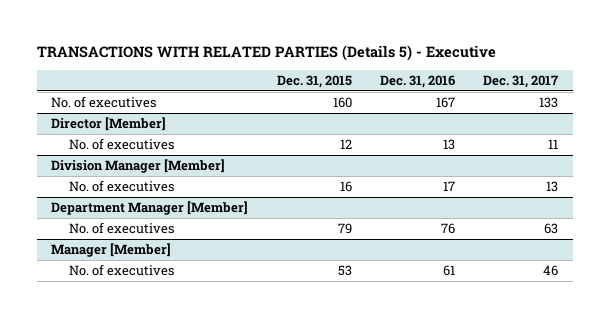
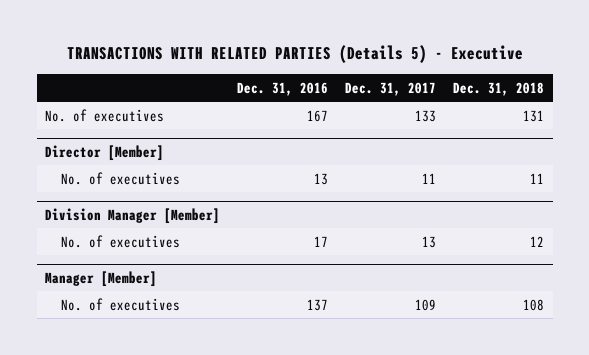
[276,74,352,88] Dec. 31, 2015 -> none
none -> [453,81,545,96] Dec. 31, 2018
[51,201,249,216] Department Manager [Member] -> none
[68,222,174,235] No. of executives -> none
[443,265,456,277] 61 -> [307,298,329,311] 137
[543,265,559,277] 46 -> [415,298,437,311] 109

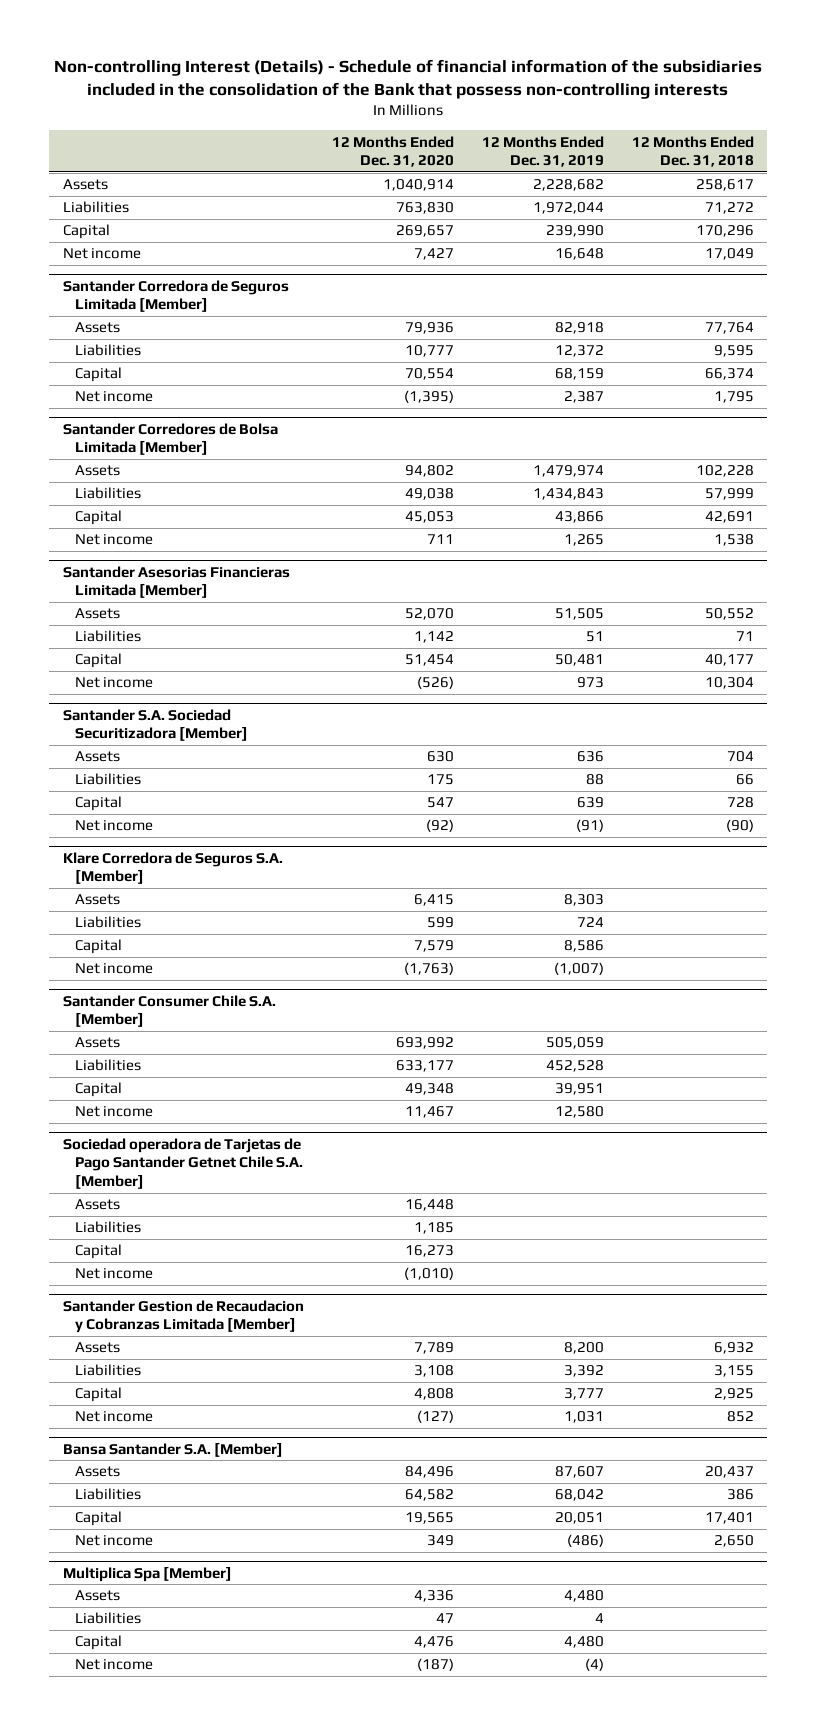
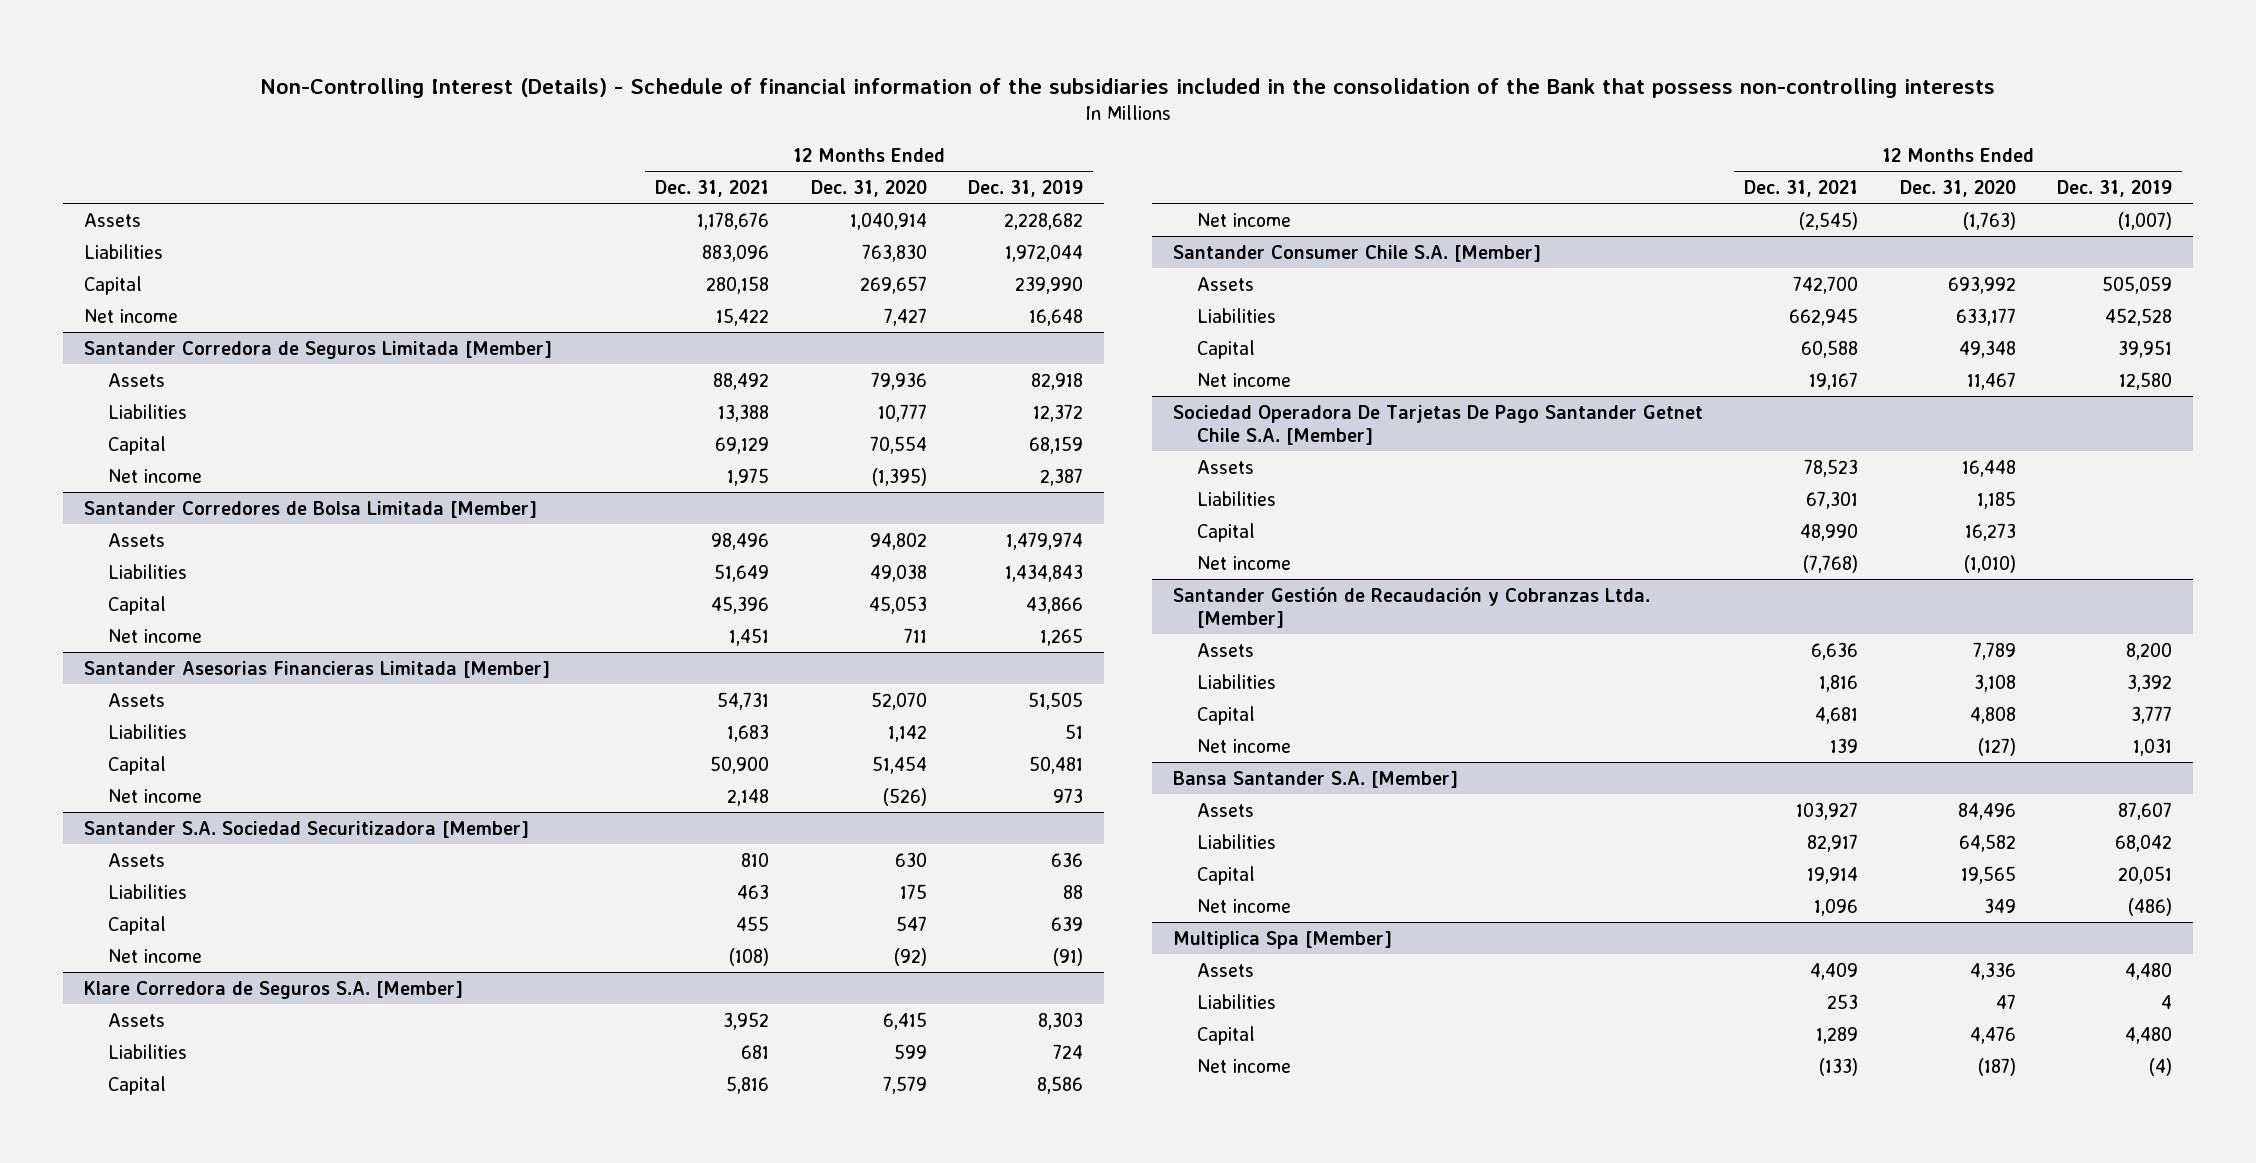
[54,59,763,100] Non-controlling Interest (Details) - Schedule of financial information of the subsidiaries included in the consolidation of the Bank that possess non-controlling interests -> [260,77,1996,98] Non-Controlling Interest (Details) - Schedule of financial information of the subsidiaries included in the consolidation of the Bank that possess non-controlling interests
[631,135,754,168] 12 Months Ended Dec. 31, 2018 -> none
none -> [655,179,770,197] Dec. 31, 2021
[63,1137,303,1190] Sociedad operadora de Tarjetas de Pago Santander Getnet Chile S.A. [Member] -> [1173,404,1704,446] Sociedad Operadora De Tarjetas De Pago Santander Getnet Chile S.A. [Member]
[63,1299,305,1334] Santander Gestion de Recaudacion y Cobranzas Limitada [Member] -> none
none -> [1173,586,1651,629] Santander Gestión de Recaudación y Cobranzas Ltda. [Member]

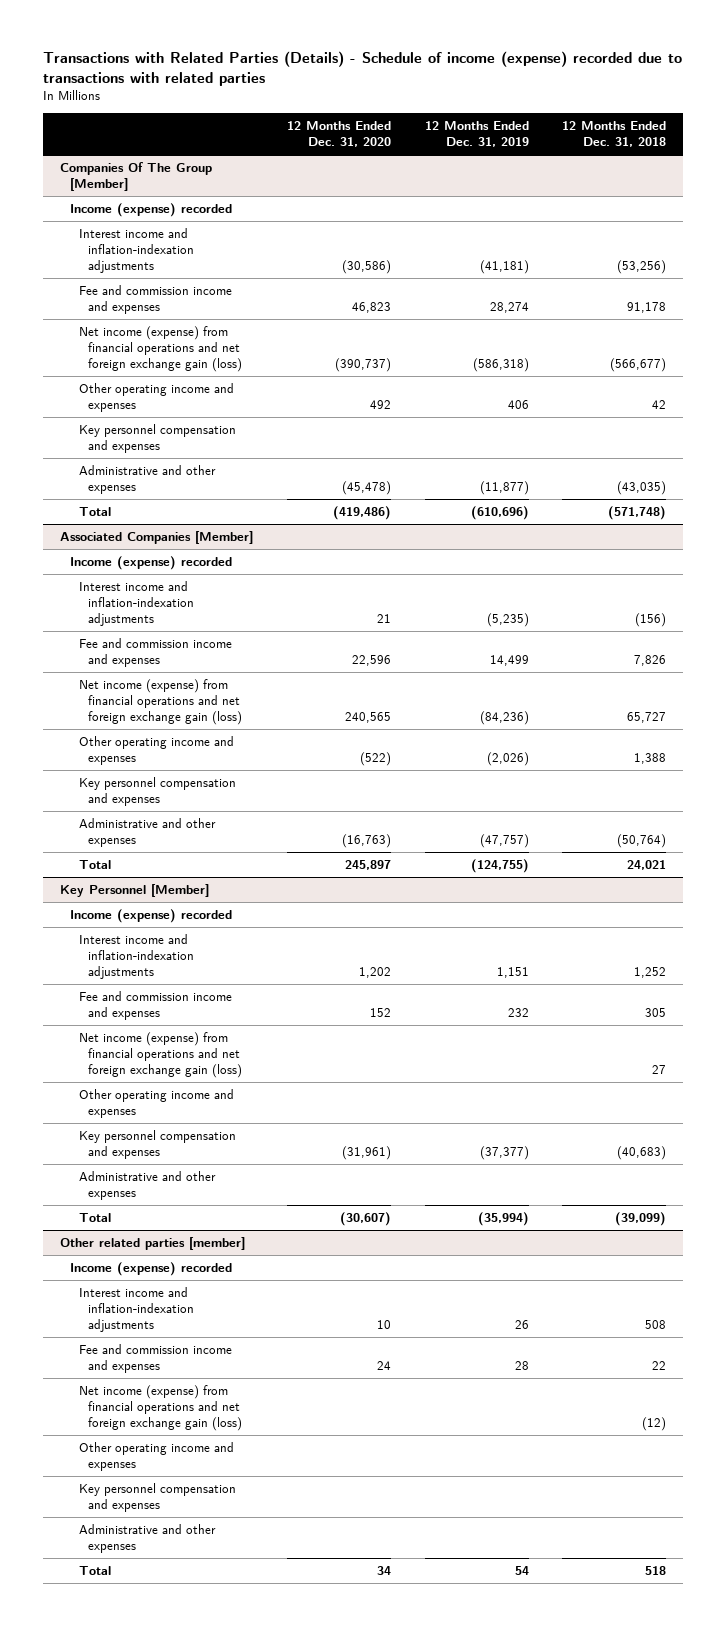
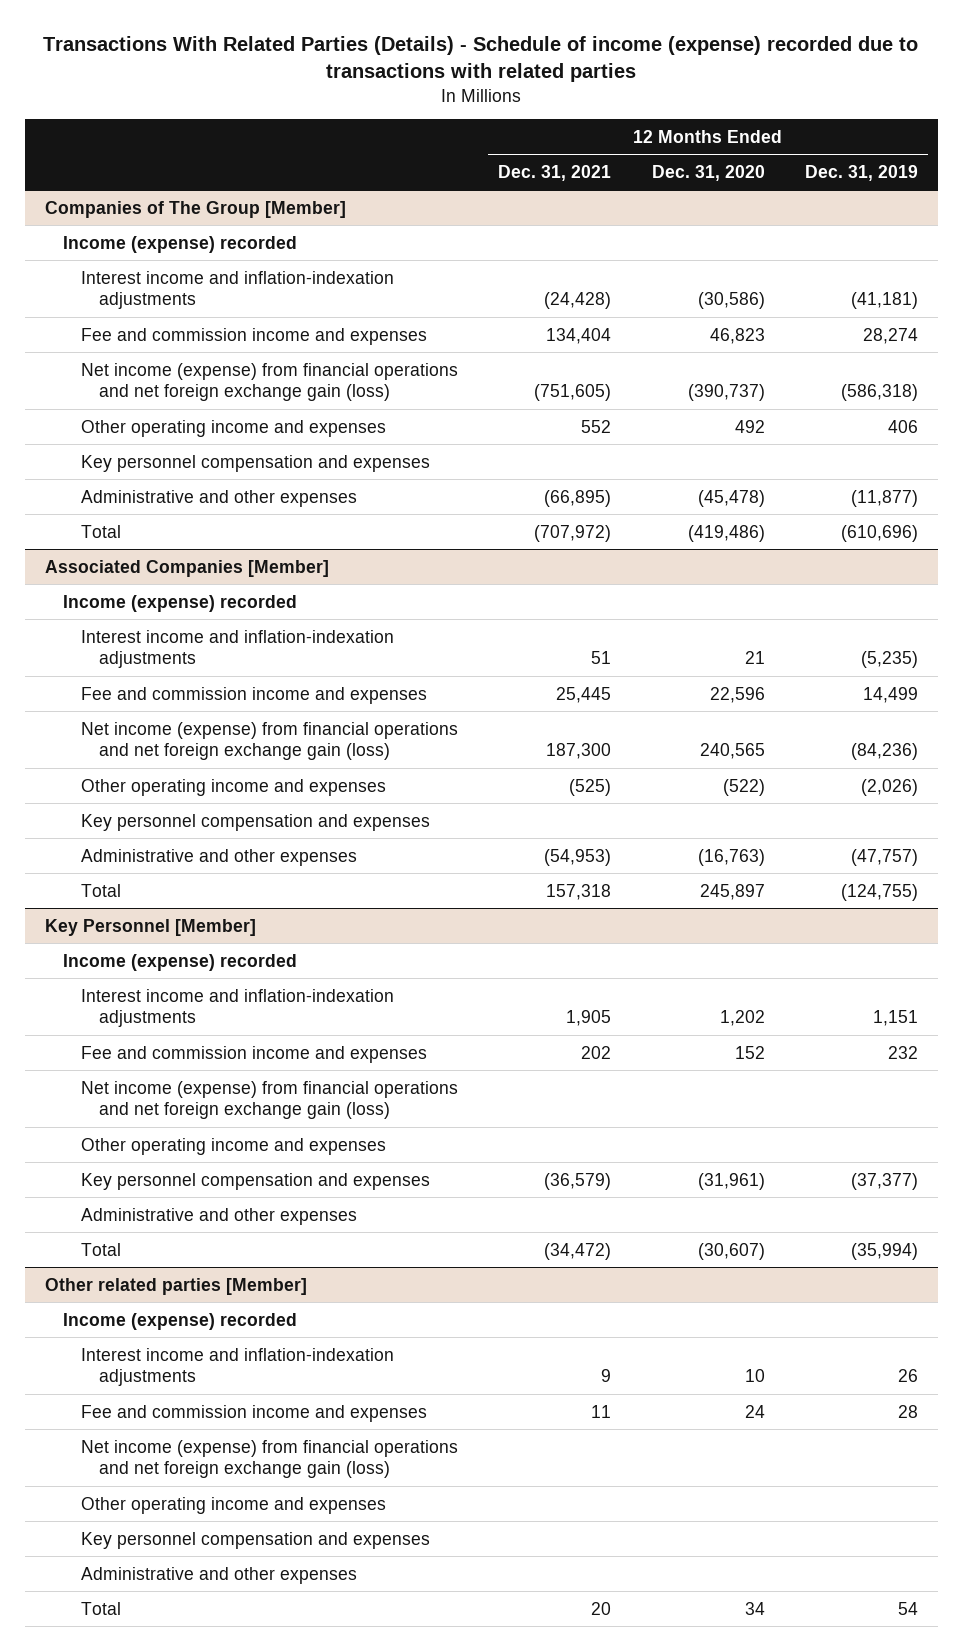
[43,51,683,87] Transactions with Related Parties (Details) - Schedule of income (expense) recorded due to transactions with related parties -> [43,36,919,83] Transactions With Related Parties (Details) - Schedule of income (expense) recorded due to transactions with related parties
[562,120,667,148] 12 Months Ended Dec. 31, 2018 -> none
none -> [498,164,612,181] Dec. 31, 2021
[60,161,213,191] Companies Of The Group [Member] -> [44,200,346,218] Companies of The Group [Member]
[60,1236,246,1250] Other related parties [member] -> [44,1277,307,1295] Other related parties [Member]

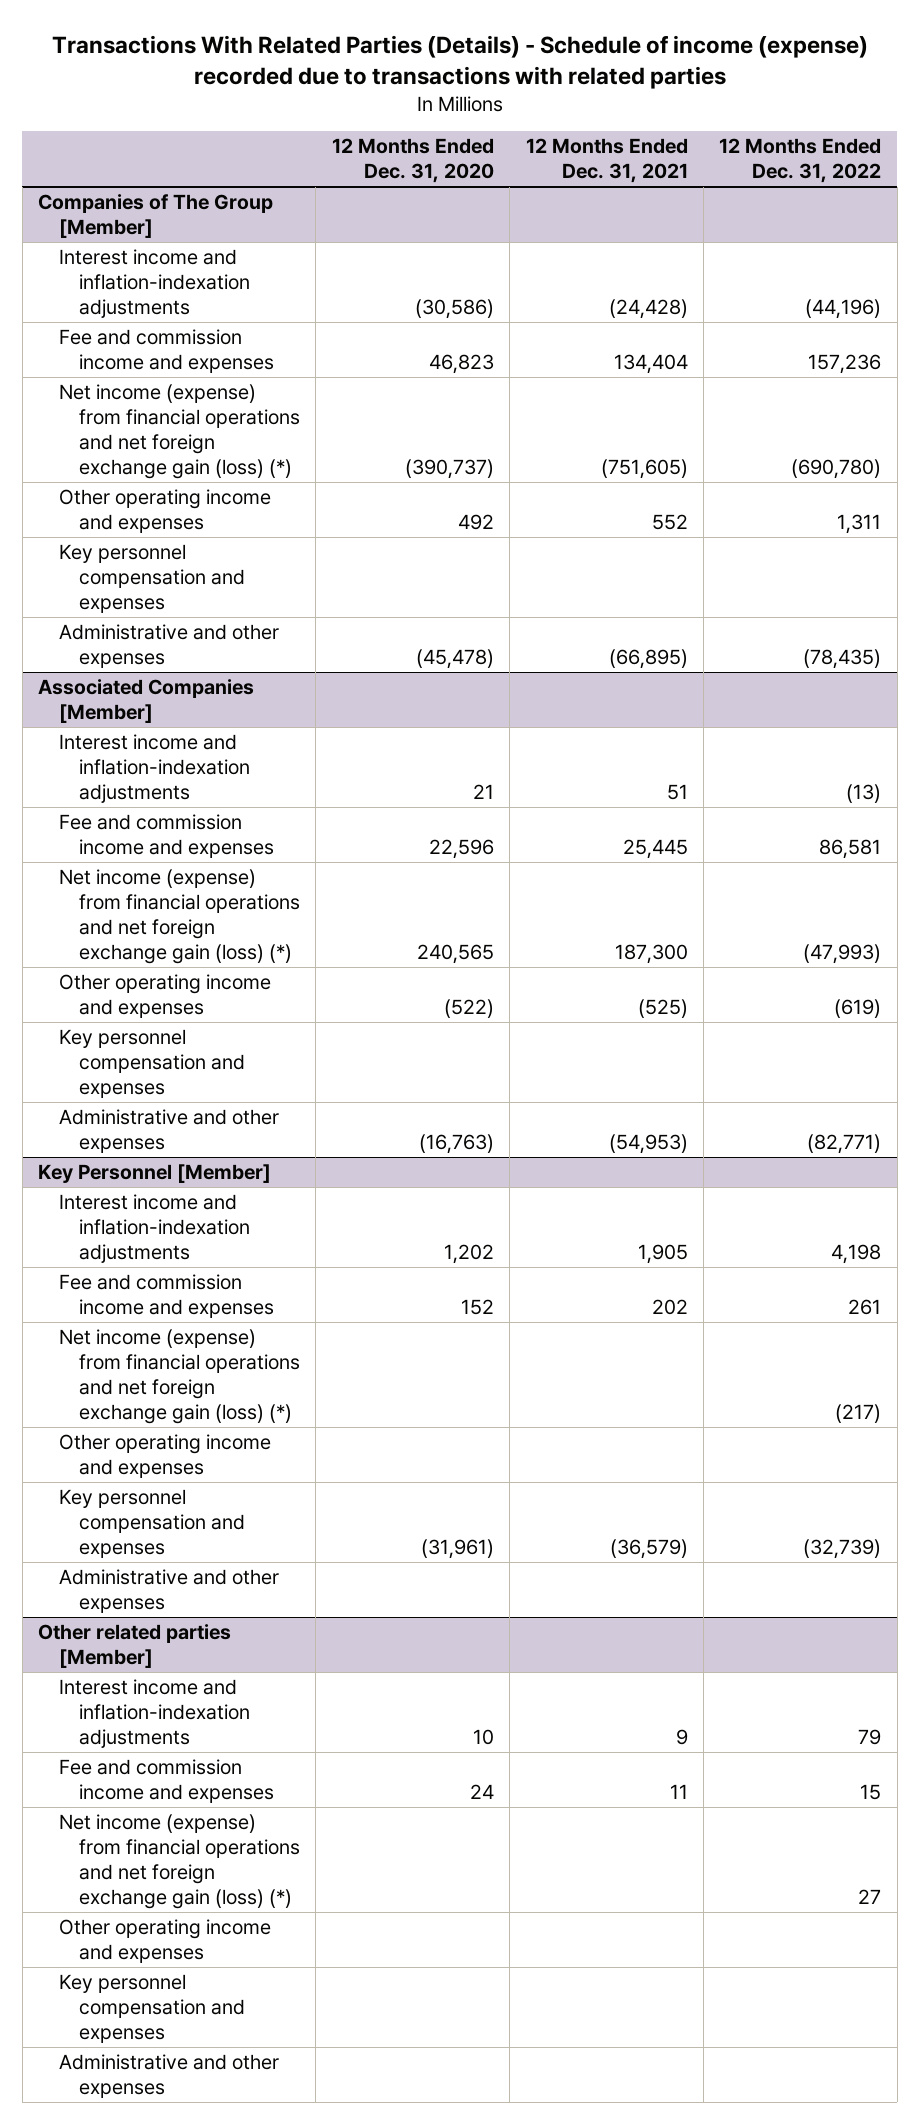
[804,164,918,181] Dec. 31, 2019 -> none
none -> [719,138,882,184] 12 Months Ended Dec. 31, 2022
[62,235,297,253] Income (expense) recorded -> none
[80,362,458,401] Net income (expense) from financial operations and net foreign exchange gain (loss) -> [58,384,300,479] Net income (expense) from financial operations and net foreign exchange gain (loss) (*)
[80,524,121,538] Total -> none
[62,594,297,612] Income (expense) recorded -> none
[80,721,458,760] Net income (expense) from financial operations and net foreign exchange gain (loss) -> [58,869,300,964] Net income (expense) from financial operations and net foreign exchange gain (loss) (*)
[80,883,121,897] Total -> none
[62,953,297,971] Income (expense) recorded -> none
[80,1080,458,1119] Net income (expense) from financial operations and net foreign exchange gain (loss) -> [58,1329,300,1424] Net income (expense) from financial operations and net foreign exchange gain (loss) (*)
[80,1242,121,1256] Total -> none
[62,1312,297,1330] Income (expense) recorded -> none
[80,1439,458,1478] Net income (expense) from financial operations and net foreign exchange gain (loss) -> [58,1814,300,1909] Net income (expense) from financial operations and net foreign exchange gain (loss) (*)
[80,1601,121,1615] Total -> none

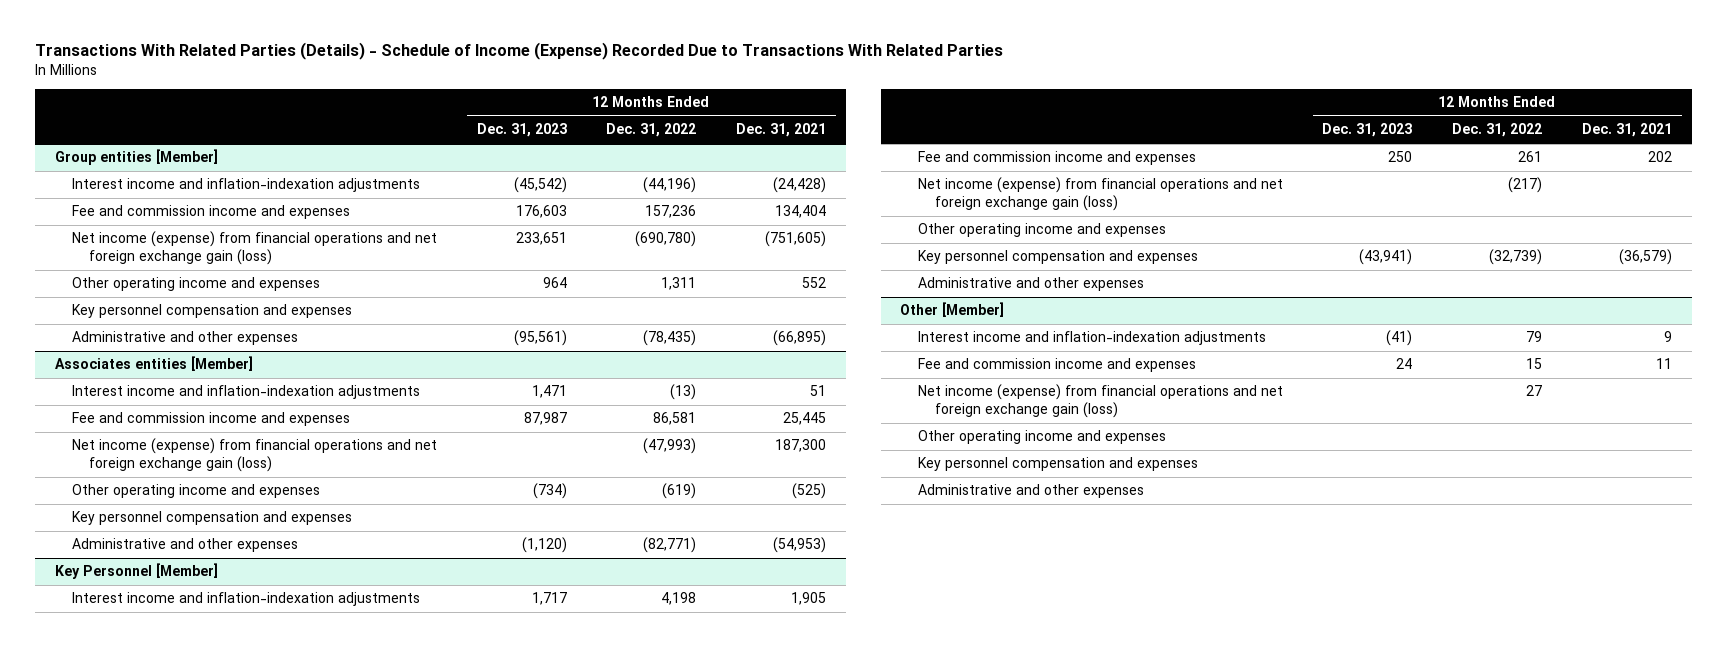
[51,35,868,90] Transactions With Related Parties (Details) - Schedule of income (expense) recorded due to transactions with related parties -> [34,42,1003,61] Transactions With Related Parties (Details) - Schedule of Income (Expense) Recorded Due to Transactions With Related Parties
[331,138,494,184] 12 Months Ended Dec. 31, 2020 -> none
none -> [476,123,567,138] Dec. 31, 2023
[38,194,274,238] Companies of The Group [Member] -> [54,149,218,166] Group entities [Member]
[58,384,300,479] Net income (expense) from financial operations and net foreign exchange gain (loss) (*) -> [72,231,438,265] Net income (expense) from financial operations and net foreign exchange gain (loss)
[38,679,255,723] Associated Companies [Member] -> [54,356,253,372] Associates entities [Member]
[58,869,300,964] Net income (expense) from financial operations and net foreign exchange gain (loss) (*) -> [72,438,438,472] Net income (expense) from financial operations and net foreign exchange gain (loss)
[58,1329,300,1424] Net income (expense) from financial operations and net foreign exchange gain (loss) (*) -> [917,177,1283,211] Net income (expense) from financial operations and net foreign exchange gain (loss)
[38,1624,232,1668] Other related parties [Member] -> [900,302,1005,318] Other [Member]
[58,1814,300,1909] Net income (expense) from financial operations and net foreign exchange gain (loss) (*) -> [917,384,1283,418] Net income (expense) from financial operations and net foreign exchange gain (loss)

